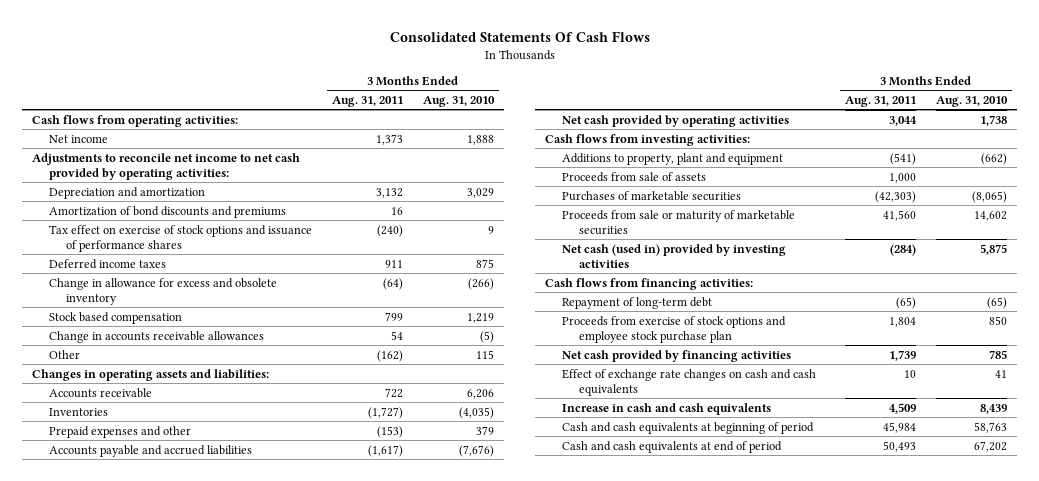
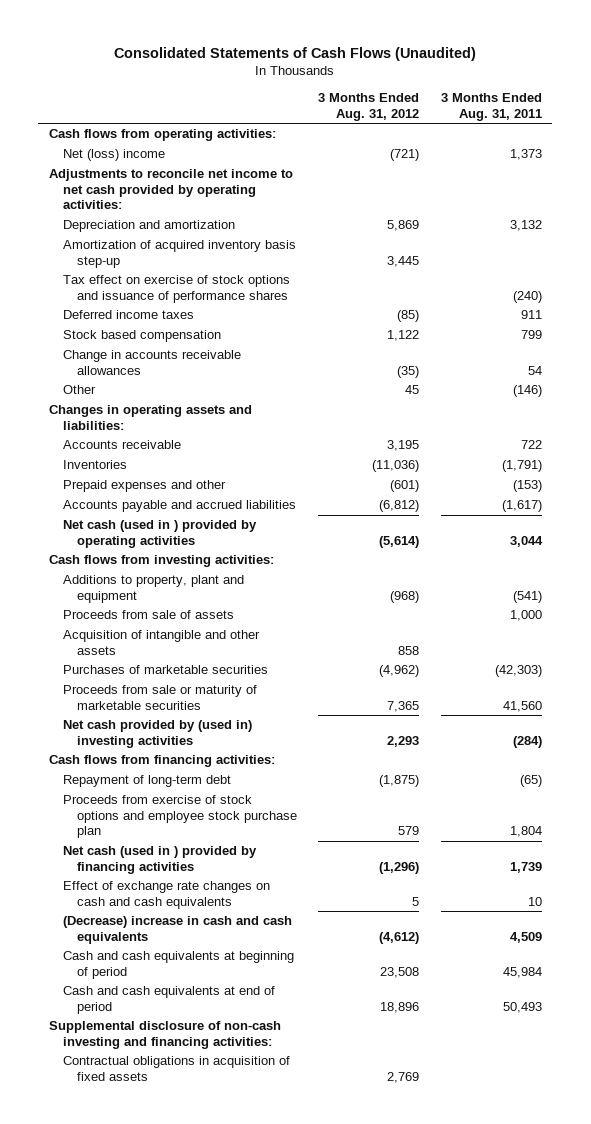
[389,30,650,42] Consolidated Statements Of Cash Flows -> [114,47,477,62] Consolidated Statements of Cash Flows (Unaudited)
[423,95,496,107] Aug. 31, 2010 -> none
none -> [318,93,420,121] 3 Months Ended Aug. 31, 2012
[49,134,109,143] Net income -> [63,149,166,162] Net (loss) income
[49,205,287,218] Amortization of bond discounts and premiums -> none
none -> [63,240,297,268] Amortization of acquired inventory basis step-up
[49,277,278,305] Change in allowance for excess and obsolete inventory -> none
[377,349,404,362] (162) -> [512,385,542,398] (146)
[368,406,404,419] (1,727) -> [501,460,542,473] (1,791)
[562,114,790,127] Net cash provided by operating activities -> [63,520,258,548] Net cash (used in ) provided by operating activities
none -> [63,630,261,655] Acquisition of intangible and other assets
[562,243,787,268] Net cash (used in) provided by investing activities -> [63,720,253,748] Net cash provided by (used in) investing activities
[562,349,792,362] Net cash provided by financing activities -> [63,846,258,874] Net cash (used in ) provided by financing activities
[562,402,772,415] Increase in cash and cash equivalents -> [63,916,293,944] (Decrease) increase in cash and cash equivalents
none -> [49,1021,282,1049] Supplemental disclosure of non-cash investing and financing activities:
none -> [63,1056,291,1081] Contractual obligations in acquisition of fixed assets

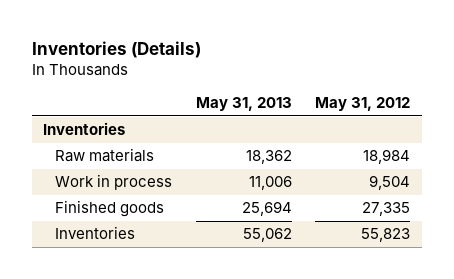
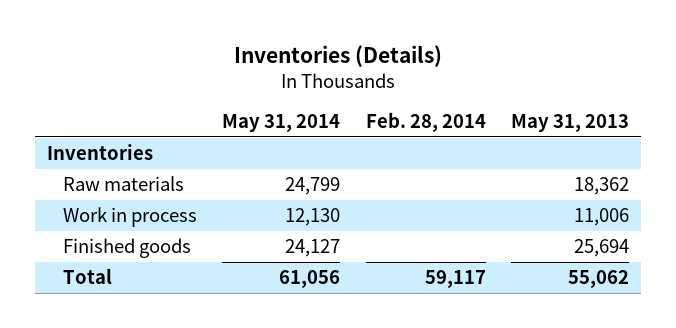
[315,97,411,112] May 31, 2012 -> none
none -> [222,114,341,133] May 31, 2014
none -> [365,112,486,133] Feb. 28, 2014
[54,226,135,240] Inventories -> [62,268,112,285] Total

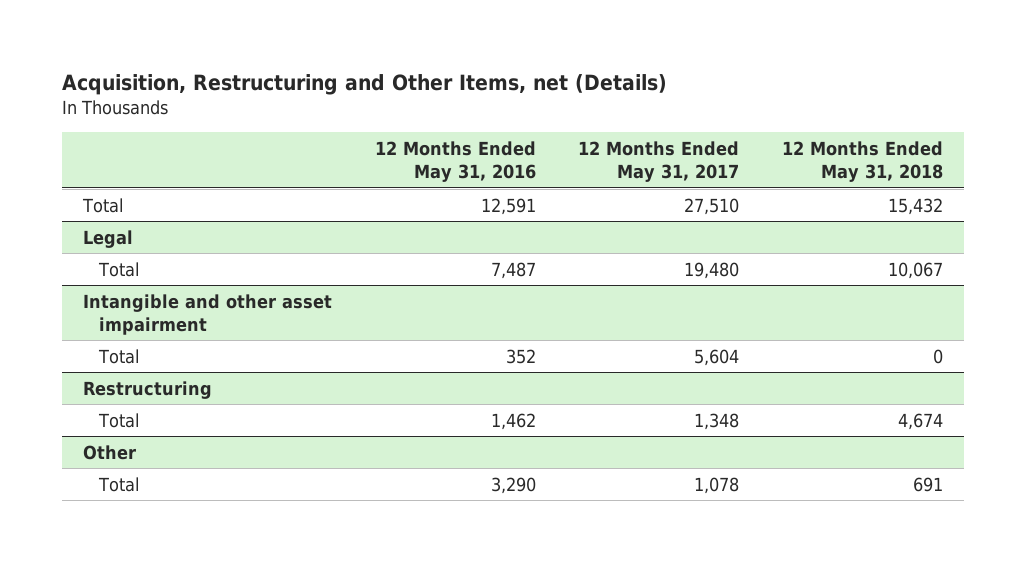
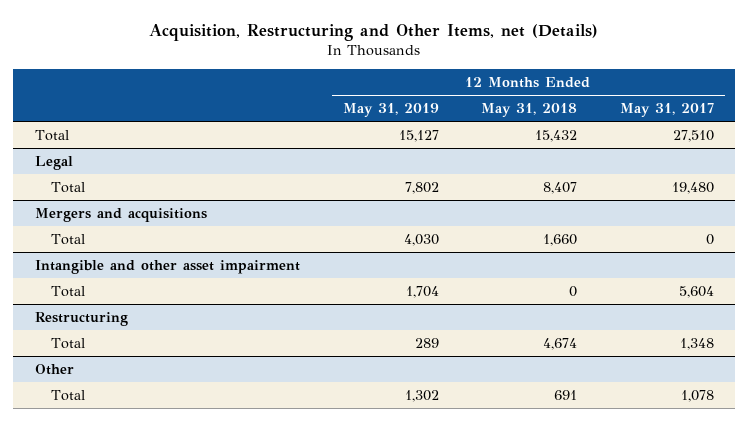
[374,140,536,183] 12 Months Ended May 31, 2016 -> none
none -> [342,103,439,118] May 31, 2019
[887,261,943,279] 10,067 -> [543,181,578,194] 8,407
none -> [34,207,207,222] Mergers and acquisitions
none -> [51,233,86,245] Total

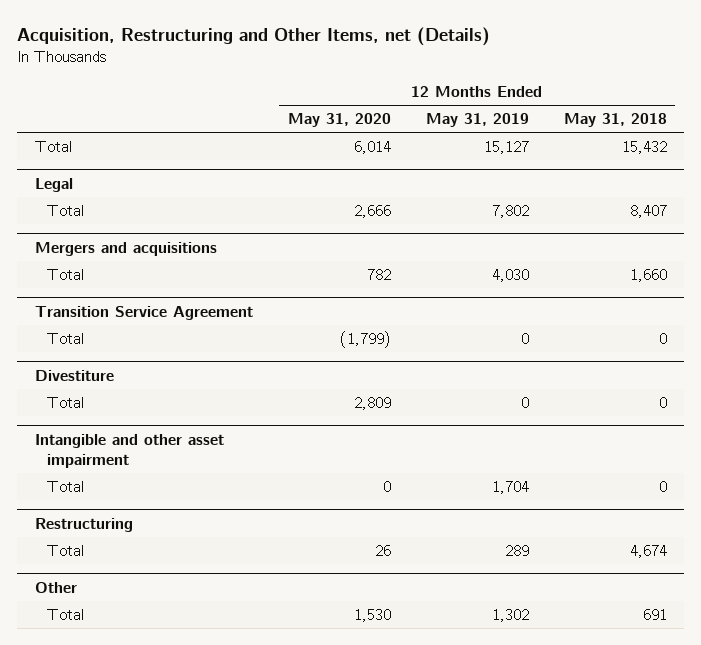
[619,103,714,118] May 31, 2017 -> none
none -> [287,112,391,127] May 31, 2020
none -> [34,305,253,320] Transition Service Agreement
none -> [46,332,85,344] Total
none -> [34,369,114,381] Divestiture
none -> [46,396,85,408] Total

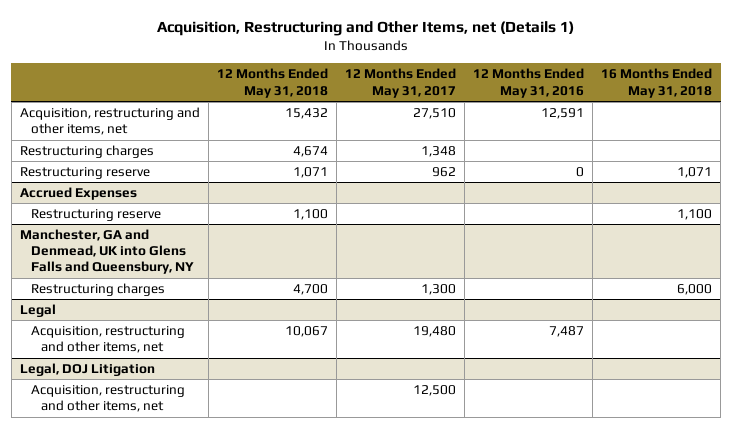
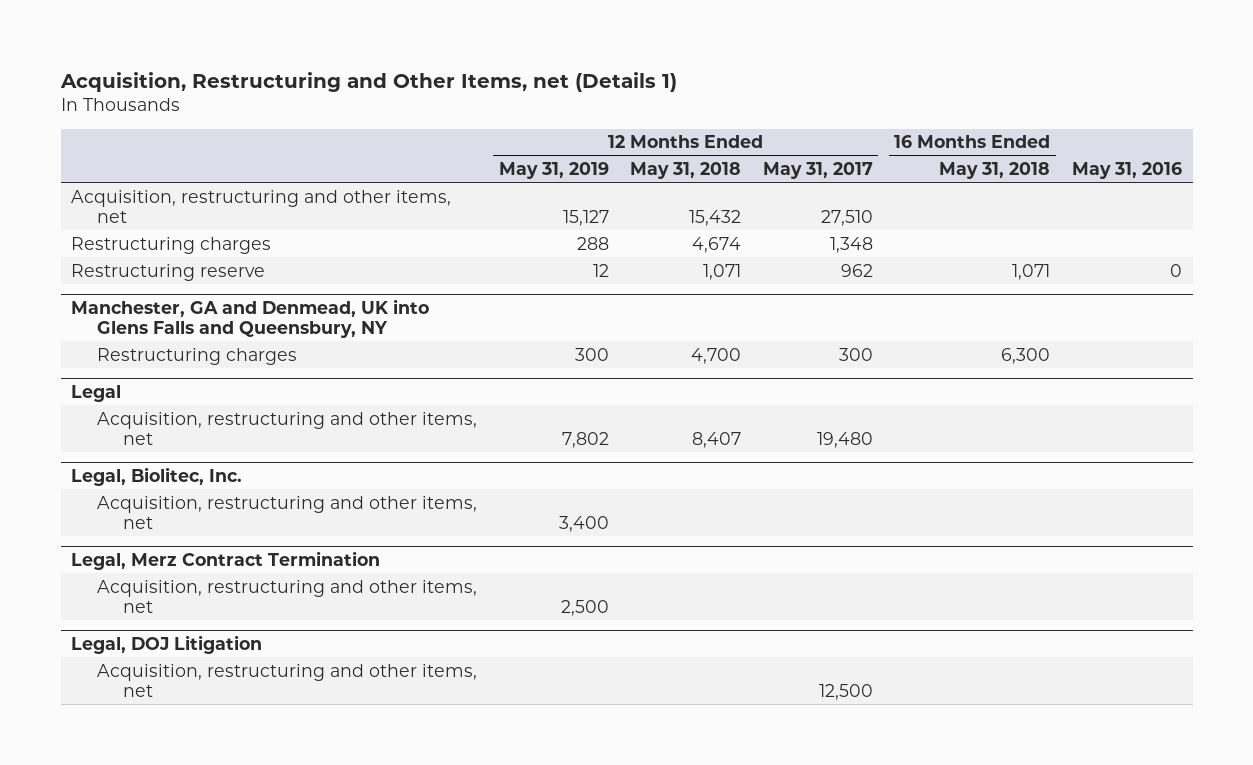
[473,68,585,98] 12 Months Ended May 31, 2016 -> none
none -> [498,162,609,180] May 31, 2019
none -> [1071,162,1182,180] May 31, 2016
[19,187,137,201] Accrued Expenses -> none
[30,209,161,222] Restructuring reserve -> none
[420,284,456,296] 1,300 -> [838,347,873,361] 300
[677,284,713,296] 6,000 -> [1001,347,1051,364] 6,300
[284,326,328,338] 10,067 -> [692,431,742,448] 8,407
none -> [71,466,243,486] Legal, Biolitec, Inc.
none -> [97,495,478,529] Acquisition, restructuring and other items, net
none -> [71,550,381,570] Legal, Merz Contract Termination
none -> [97,579,478,613] Acquisition, restructuring and other items, net

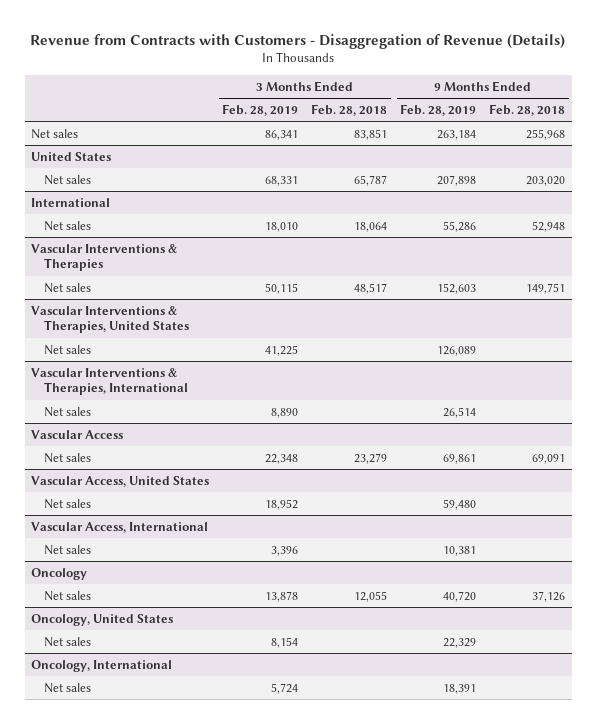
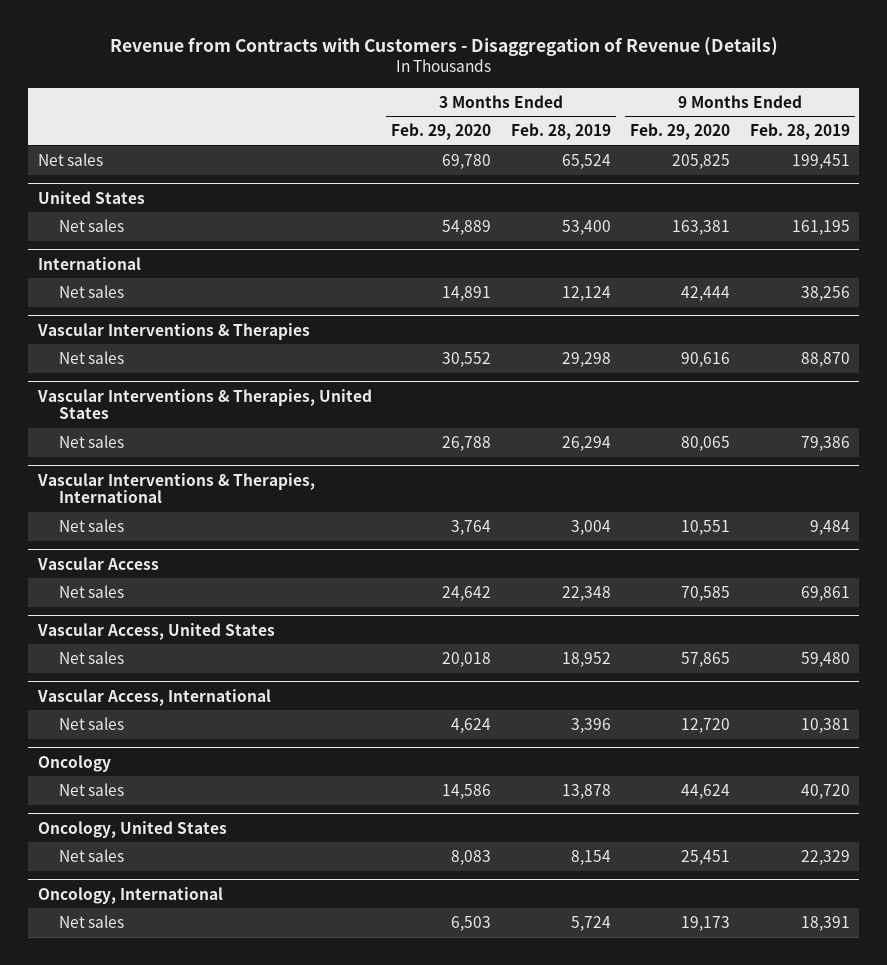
[311,103,388,116] Feb. 28, 2018 -> none
[489,103,566,116] Feb. 28, 2018 -> none
none -> [391,123,492,141] Feb. 29, 2020
none -> [630,123,731,141] Feb. 29, 2020
[265,129,299,140] 86,341 -> [561,153,611,169] 65,524
[437,129,477,140] 263,184 -> [791,153,850,169] 199,451
[265,175,299,186] 68,331 -> [561,219,611,235] 53,400
[437,174,477,186] 207,898 -> [791,219,850,235] 161,195
[265,221,299,232] 18,010 -> [561,285,611,301] 12,124
[443,220,477,232] 55,286 -> [800,285,850,301] 38,256
[265,282,299,294] 50,115 -> [561,351,611,367] 29,298
[437,282,477,294] 152,603 -> [800,351,850,367] 88,870
[265,344,299,356] 41,225 -> [561,435,611,451] 26,294
[437,345,477,356] 126,089 -> [800,435,850,451] 79,386
[271,407,299,418] 8,890 -> [570,519,611,535] 3,004
[443,406,477,418] 26,514 -> [809,519,850,535] 9,484

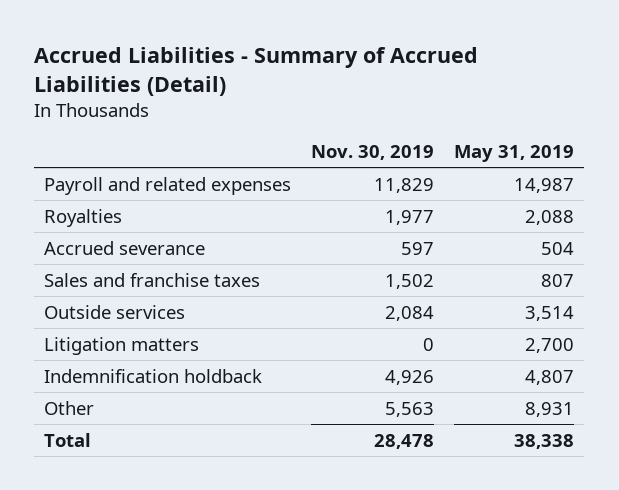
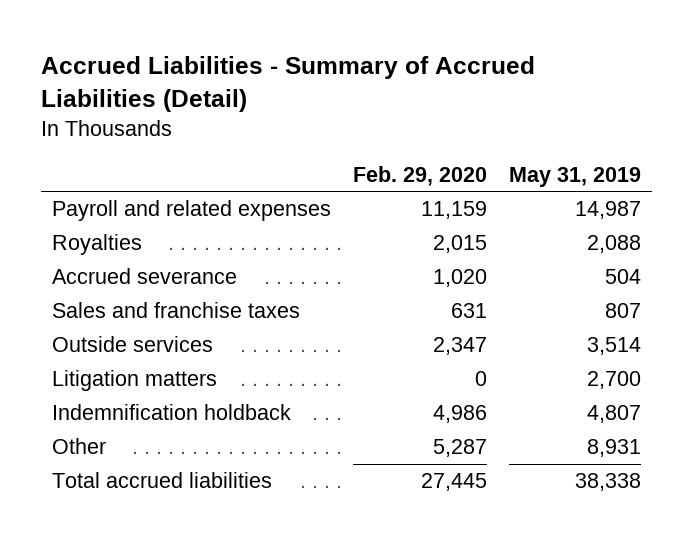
[311,145,435,161] Nov. 30, 2019 -> none
none -> [353,165,488,186] Feb. 29, 2020
[44,432,92,447] Total -> [52,472,273,489] Total accrued liabilities

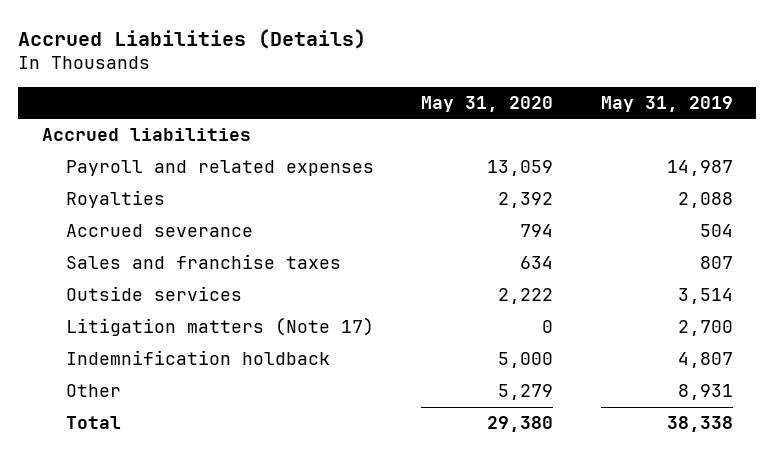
[41,56,536,113] Accrued Liabilities - Summary of Accrued Liabilities (Detail) -> [18,28,367,49] Accrued Liabilities (Details)
[353,165,488,186] Feb. 29, 2020 -> none
none -> [421,96,554,113] May 31, 2020
none -> [41,128,251,142] Accrued liabilities
[52,370,218,392] Litigation matters -> [66,317,375,337] Litigation matters (Note 17)
[52,472,273,489] Total accrued liabilities -> [66,416,122,430] Total

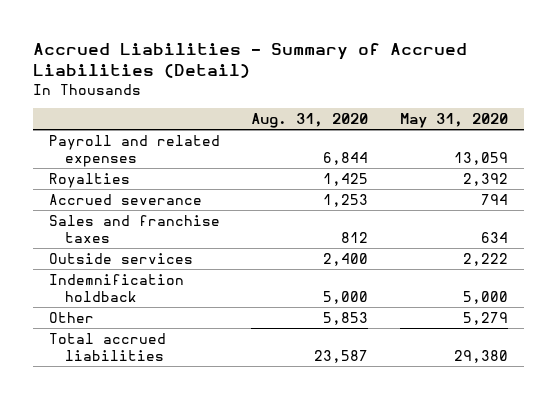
[18,28,367,49] Accrued Liabilities (Details) -> [33,42,468,79] Accrued Liabilities - Summary of Accrued Liabilities (Detail)
[600,96,733,113] May 31, 2019 -> none
none -> [251,113,369,129] Aug. 31, 2020
[41,128,251,142] Accrued liabilities -> none
[66,317,375,337] Litigation matters (Note 17) -> none
[66,416,122,430] Total -> [48,332,166,362] Total accrued liabilities

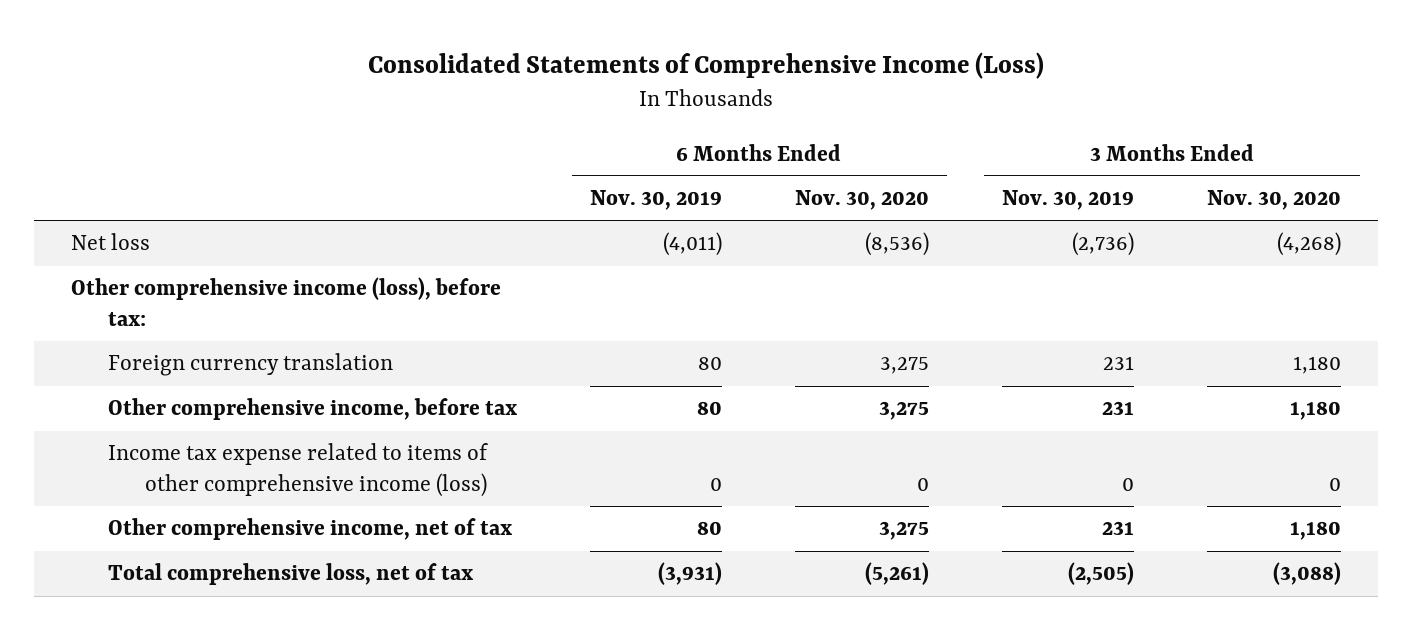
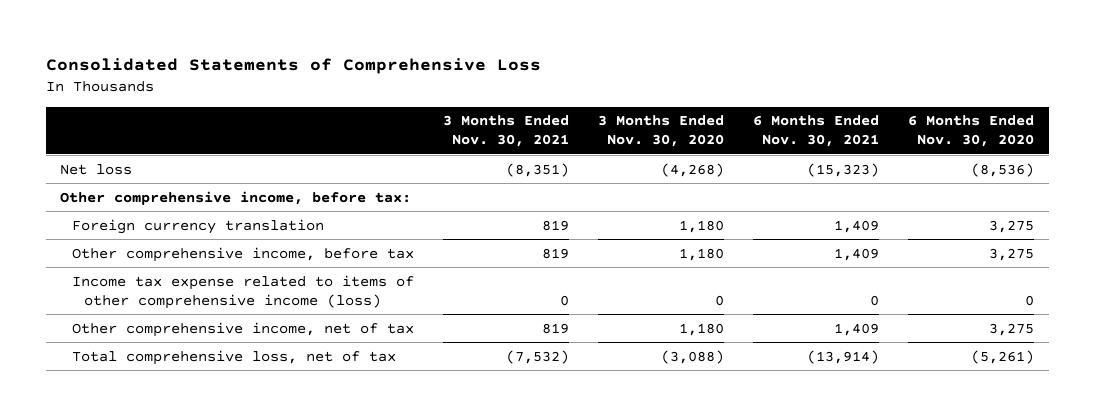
[368,51,1045,79] Consolidated Statements of Comprehensive Income (Loss) -> [45,57,541,74] Consolidated Statements of Comprehensive Loss
[589,190,722,211] Nov. 30, 2019 -> none
[1002,190,1135,211] Nov. 30, 2019 -> none
none -> [443,115,570,148] 3 Months Ended Nov. 30, 2021
none -> [753,115,880,148] 6 Months Ended Nov. 30, 2021
[70,277,501,327] Other comprehensive income (loss), before tax: -> [60,190,412,205] Other comprehensive income, before tax:

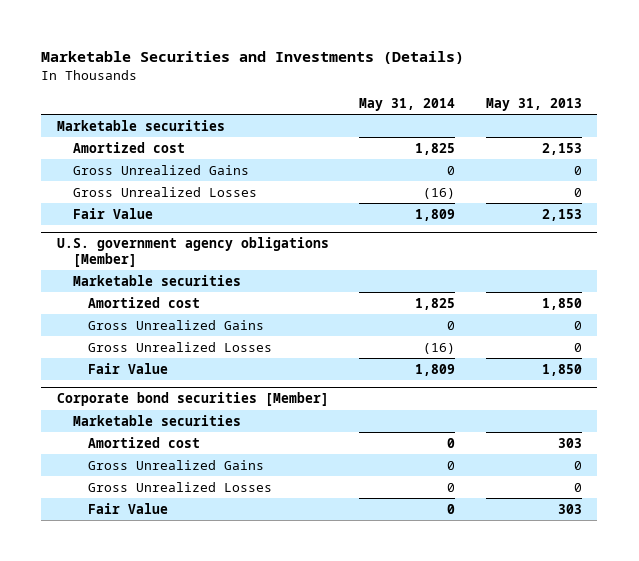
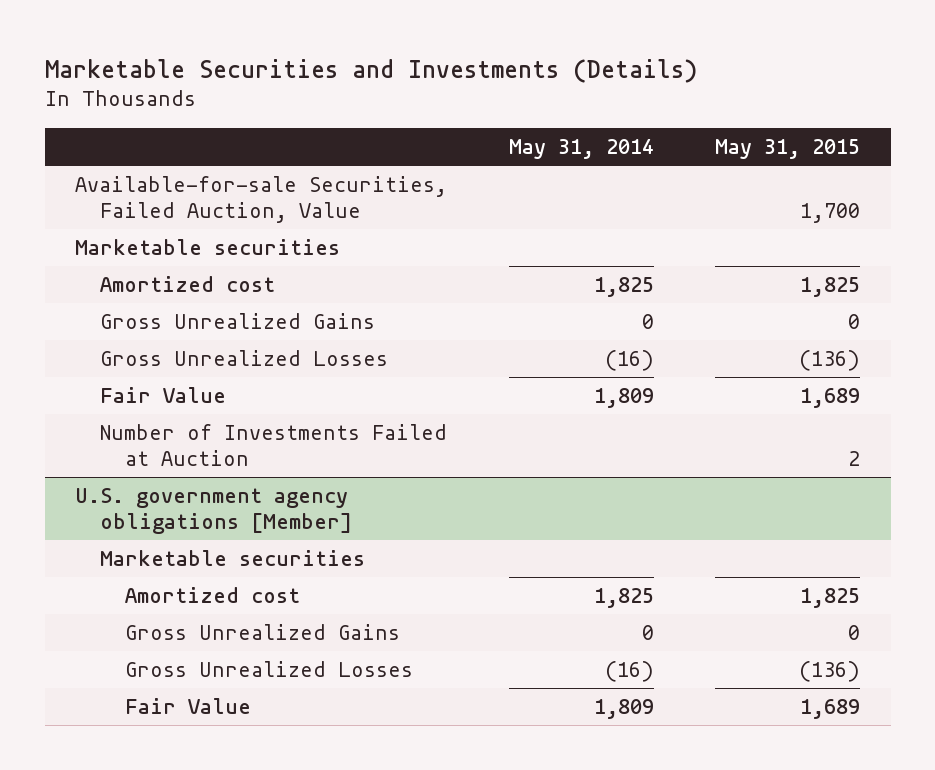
[485,98,582,112] May 31, 2013 -> none
none -> [714,138,860,159] May 31, 2015
none -> [75,176,448,224] Available-for-sale Securities, Failed Auction, Value
none -> [99,424,447,467] Number of Investments Failed at Auction
[56,392,329,407] Corporate bond securities [Member] -> none
[72,414,241,426] Marketable securities -> none
[88,436,201,448] Amortized cost -> none
[88,459,265,470] Gross Unrealized Gains -> none
[88,481,273,492] Gross Unrealized Losses -> none
[88,502,169,514] Fair Value -> none

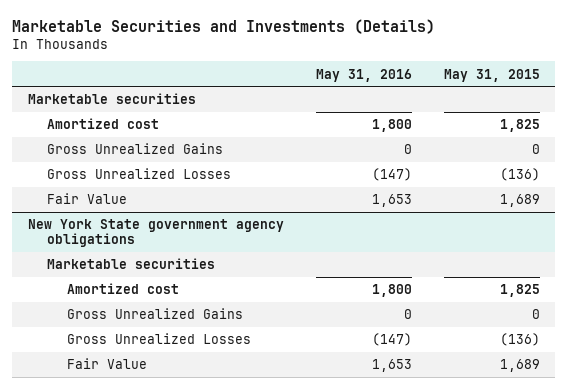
[508,138,654,159] May 31, 2014 -> none
none -> [315,68,412,82] May 31, 2016
[75,176,448,224] Available-for-sale Securities, Failed Auction, Value -> none
[99,424,447,467] Number of Investments Failed at Auction -> none
[75,488,352,535] U.S. government agency obligations [Member] -> [27,219,284,248] New York State government agency obligations

